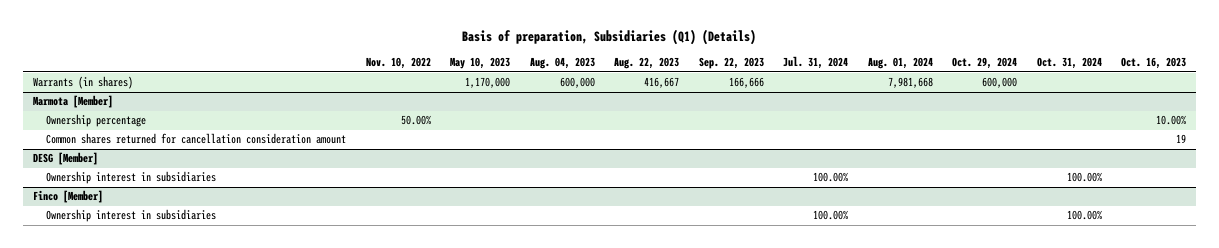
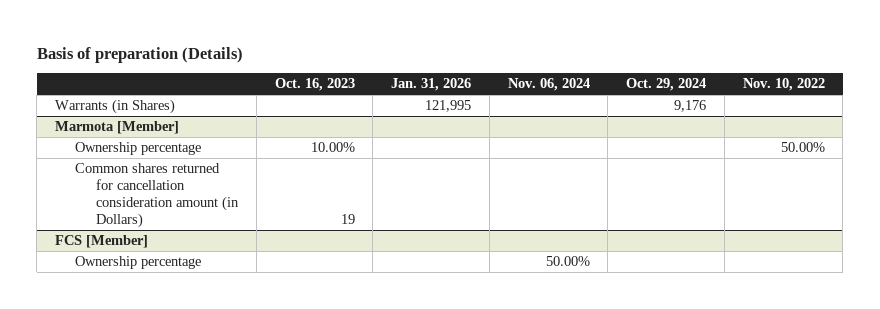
[462,29,757,46] Basis of preparation, Subsidiaries (Q1) (Details) -> [36,46,243,63] Basis of preparation (Details)
[450,57,511,70] May 10, 2023 -> none
[529,57,595,70] Aug. 04, 2023 -> none
[614,57,680,70] Aug. 22, 2023 -> none
[698,57,764,70] Sep. 22, 2023 -> none
[783,56,849,70] Jul. 31, 2024 -> none
[867,57,933,70] Aug. 01, 2024 -> none
[1036,57,1102,70] Oct. 31, 2024 -> none
none -> [391,78,472,92] Jan. 31, 2026
none -> [507,78,590,92] Nov. 06, 2024
[32,76,133,90] Warrants (in shares) -> [54,99,175,115] Warrants (in Shares)
[982,77,1018,89] 600,000 -> [674,100,707,113] 9,176
[32,152,98,166] DESG [Member] -> none
[46,171,217,185] Ownership interest in subsidiaries -> none
[32,190,103,204] Finco [Member] -> none
[46,209,217,223] Ownership interest in subsidiaries -> none
[46,133,347,145] Common shares returned for cancellation consideration amount -> [75,163,240,228] Common shares returned for cancellation consideration amount (in Dollars)
none -> [54,235,148,249] FCS [Member]
none -> [75,256,202,270] Ownership percentage

